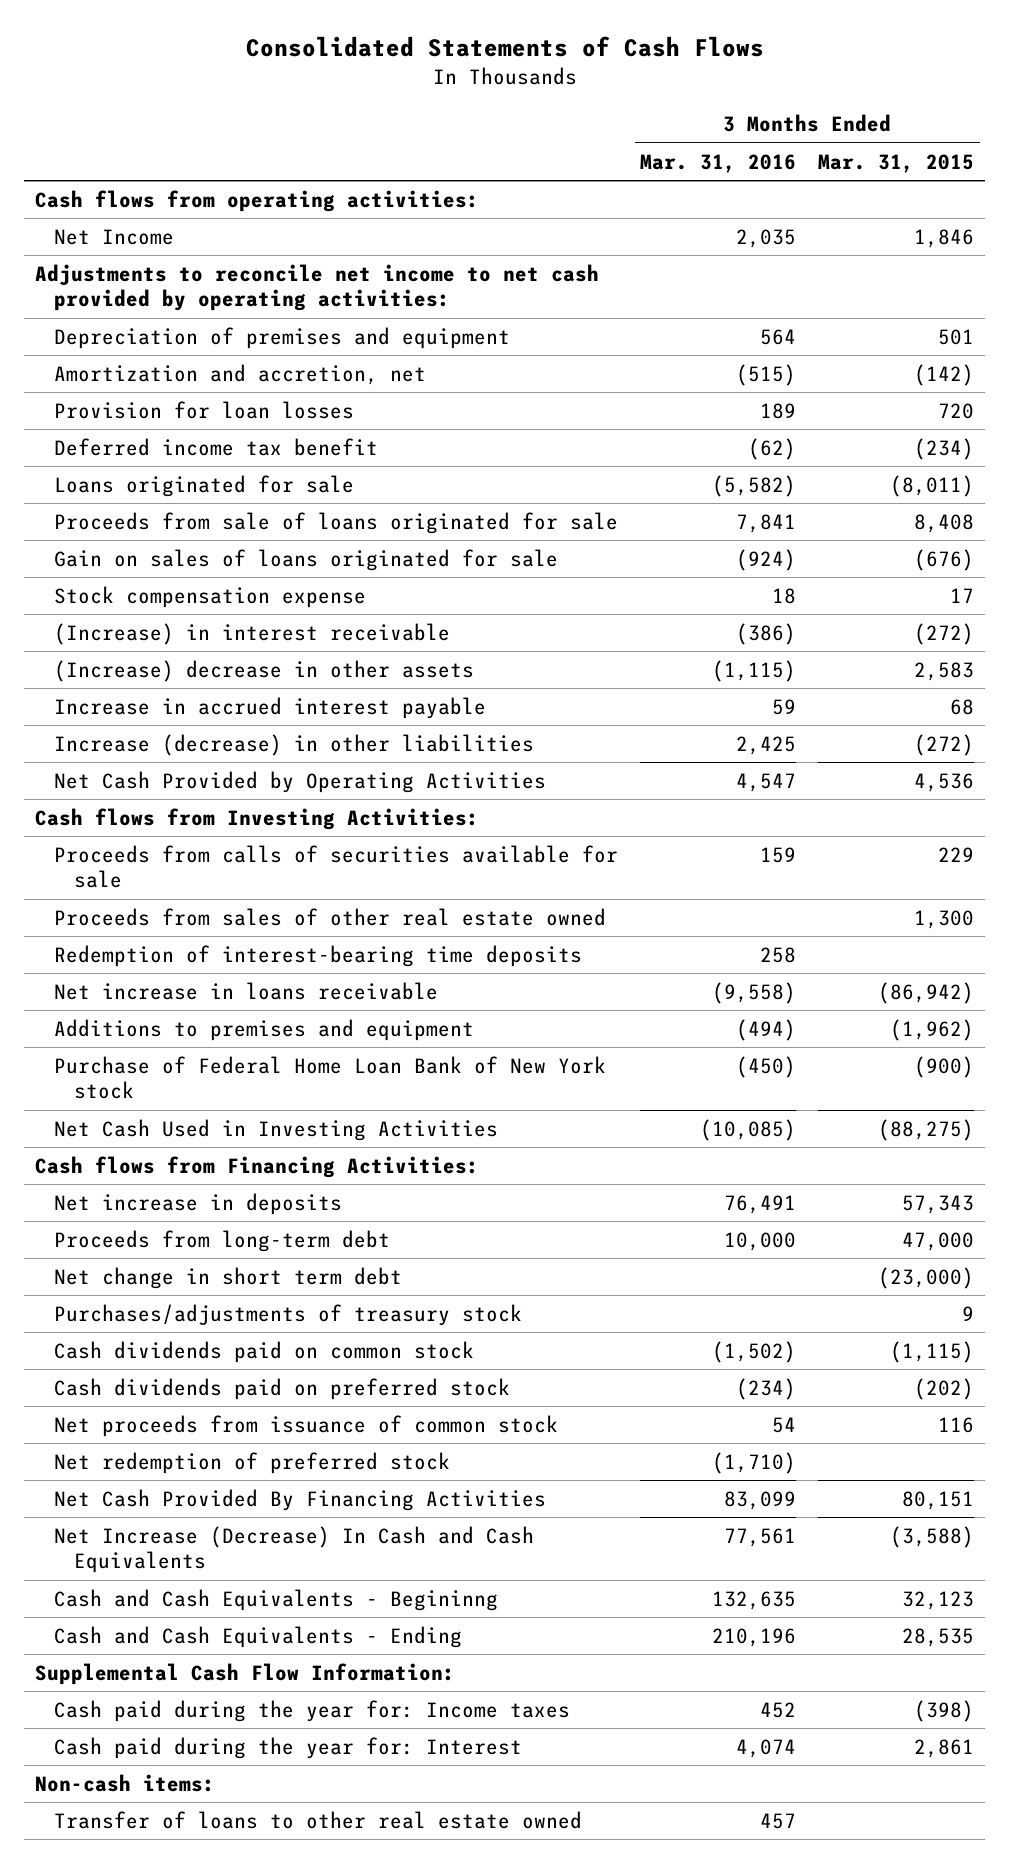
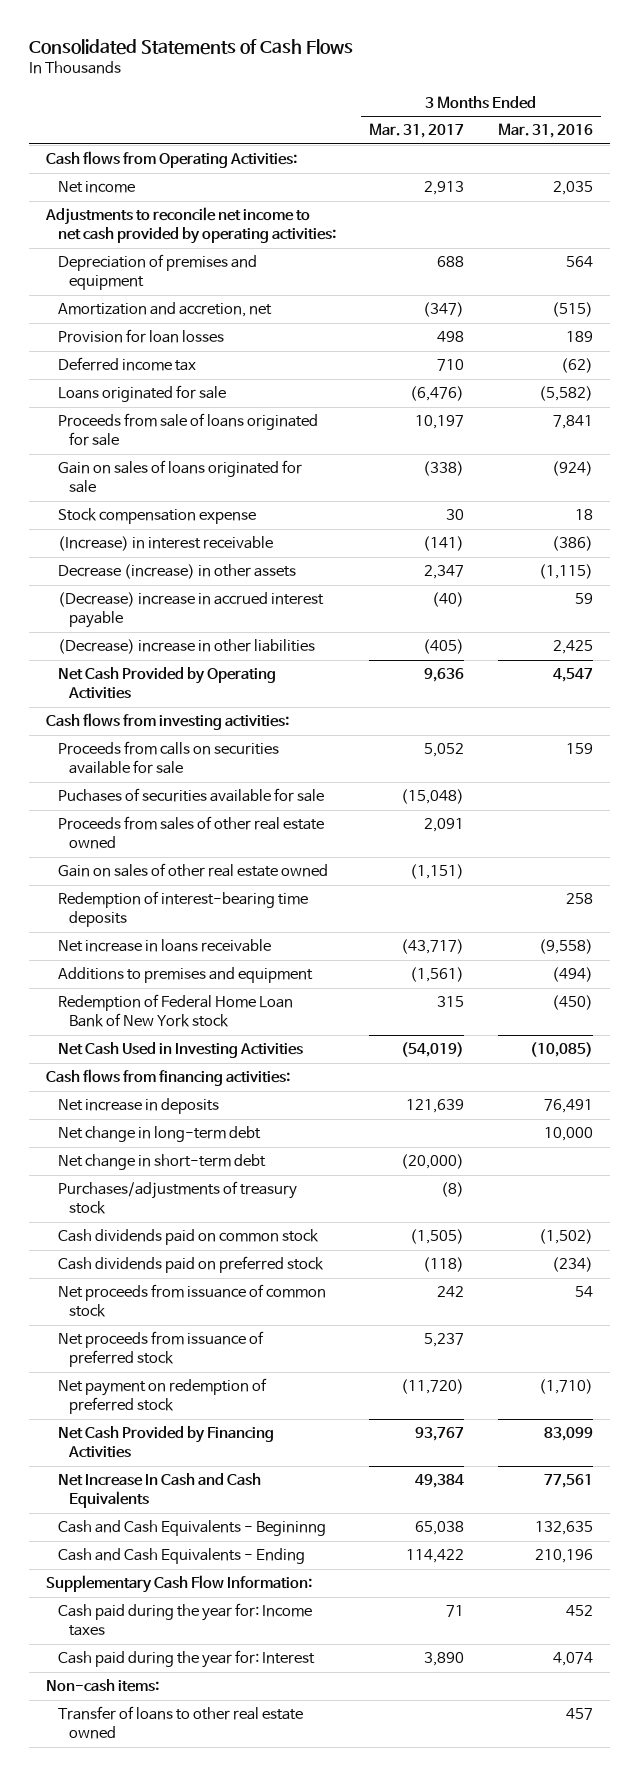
[818,153,975,173] Mar. 31, 2015 -> none
none -> [369,123,465,139] Mar. 31, 2017
[35,190,480,213] Cash flows from operating activities: -> [46,151,298,169] Cash flows from Operating Activities:
[54,229,175,246] Net Income -> [57,181,135,194] Net income
[54,438,379,457] Deferred income tax benefit -> [57,357,196,372] Deferred income tax
[54,660,475,683] (Increase) decrease in other assets -> [57,564,296,580] Decrease (increase) in other assets
[54,697,487,720] Increase in accrued interest payable -> [57,592,324,629] (Decrease) increase in accrued interest payable
[54,734,535,757] Increase (decrease) in other liabilities -> [57,639,315,655] (Decrease) increase in other liabilities
[35,808,480,831] Cash flows from Investing Activities: -> [46,713,290,731] Cash flows from investing activities:
[54,845,619,889] Proceeds from calls of securities available for sale -> [57,741,279,775] Proceeds from calls on securities available for sale
none -> [57,788,324,803] Puchases of securities available for sale
none -> [57,863,328,878] Gain on sales of other real estate owned
[54,1056,607,1100] Purchase of Federal Home Loan Bank of New York stock -> [57,994,293,1028] Redemption of Federal Home Loan Bank of New York stock
[35,1156,480,1179] Cash flows from Financing Activities: -> [46,1069,291,1087] Cash flows from financing activities:
[54,1230,391,1253] Proceeds from long-term debt -> none
none -> [57,1126,261,1143] Net change in long-term debt
[54,1267,403,1290] Net change in short term debt -> [57,1154,266,1171] Net change in short-term debt
none -> [57,1331,264,1368] Net proceeds from issuance of preferred stock
[54,1452,451,1475] Net redemption of preferred stock -> [57,1378,267,1415] Net payment on redemption of preferred stock
[54,1489,547,1512] Net Cash Provided By Financing Activities -> [57,1426,274,1459] Net Cash Provided by Financing Activities
[54,1526,535,1574] Net Increase (Decrease) In Cash and Cash Equivalents -> [57,1473,261,1509] Net Increase In Cash and Cash Equivalents
[35,1663,456,1686] Supplemental Cash Flow Information: -> [46,1575,313,1594] Supplementary Cash Flow Information:

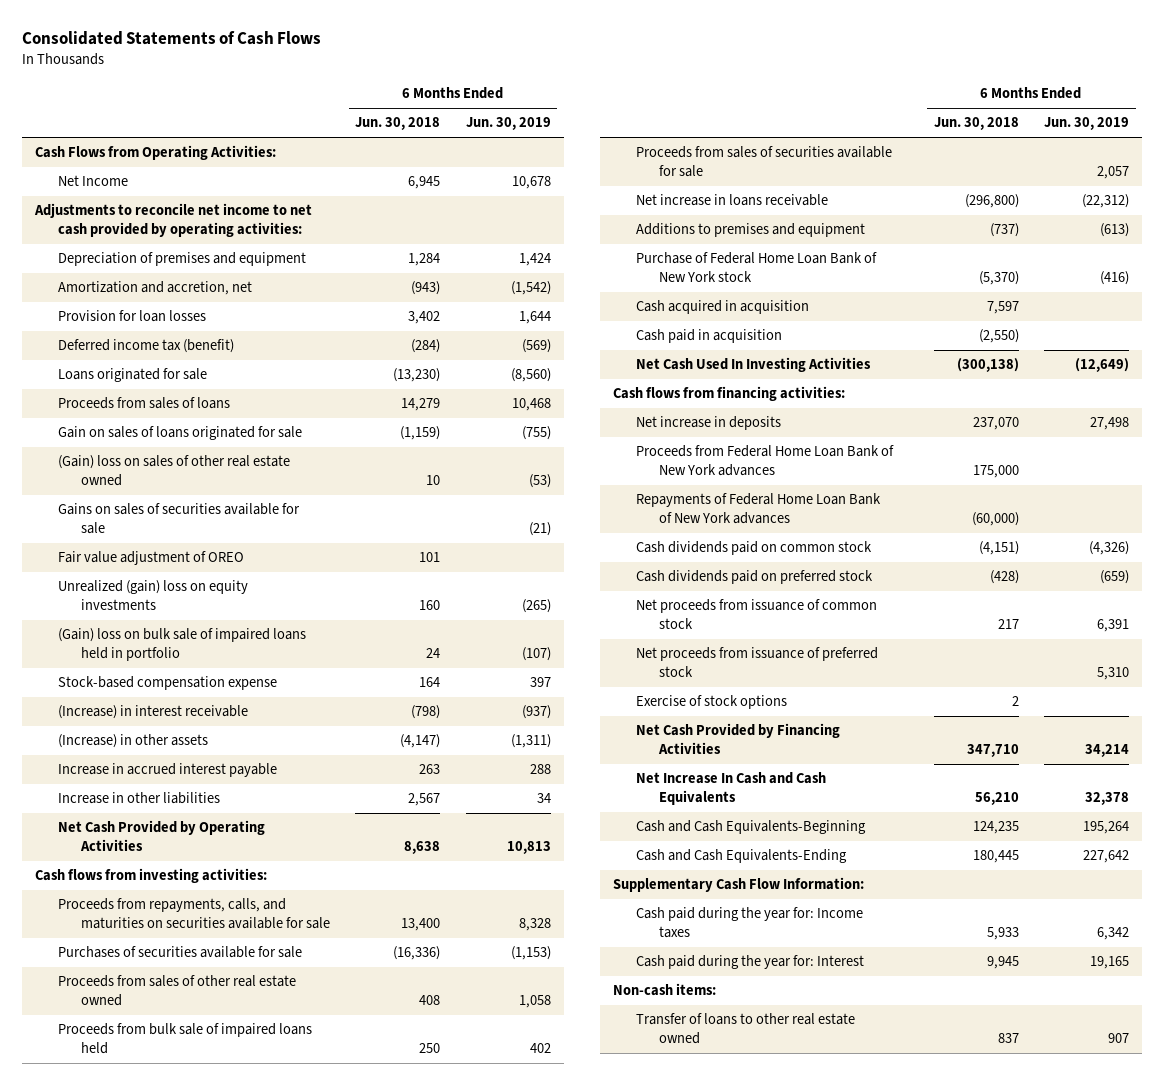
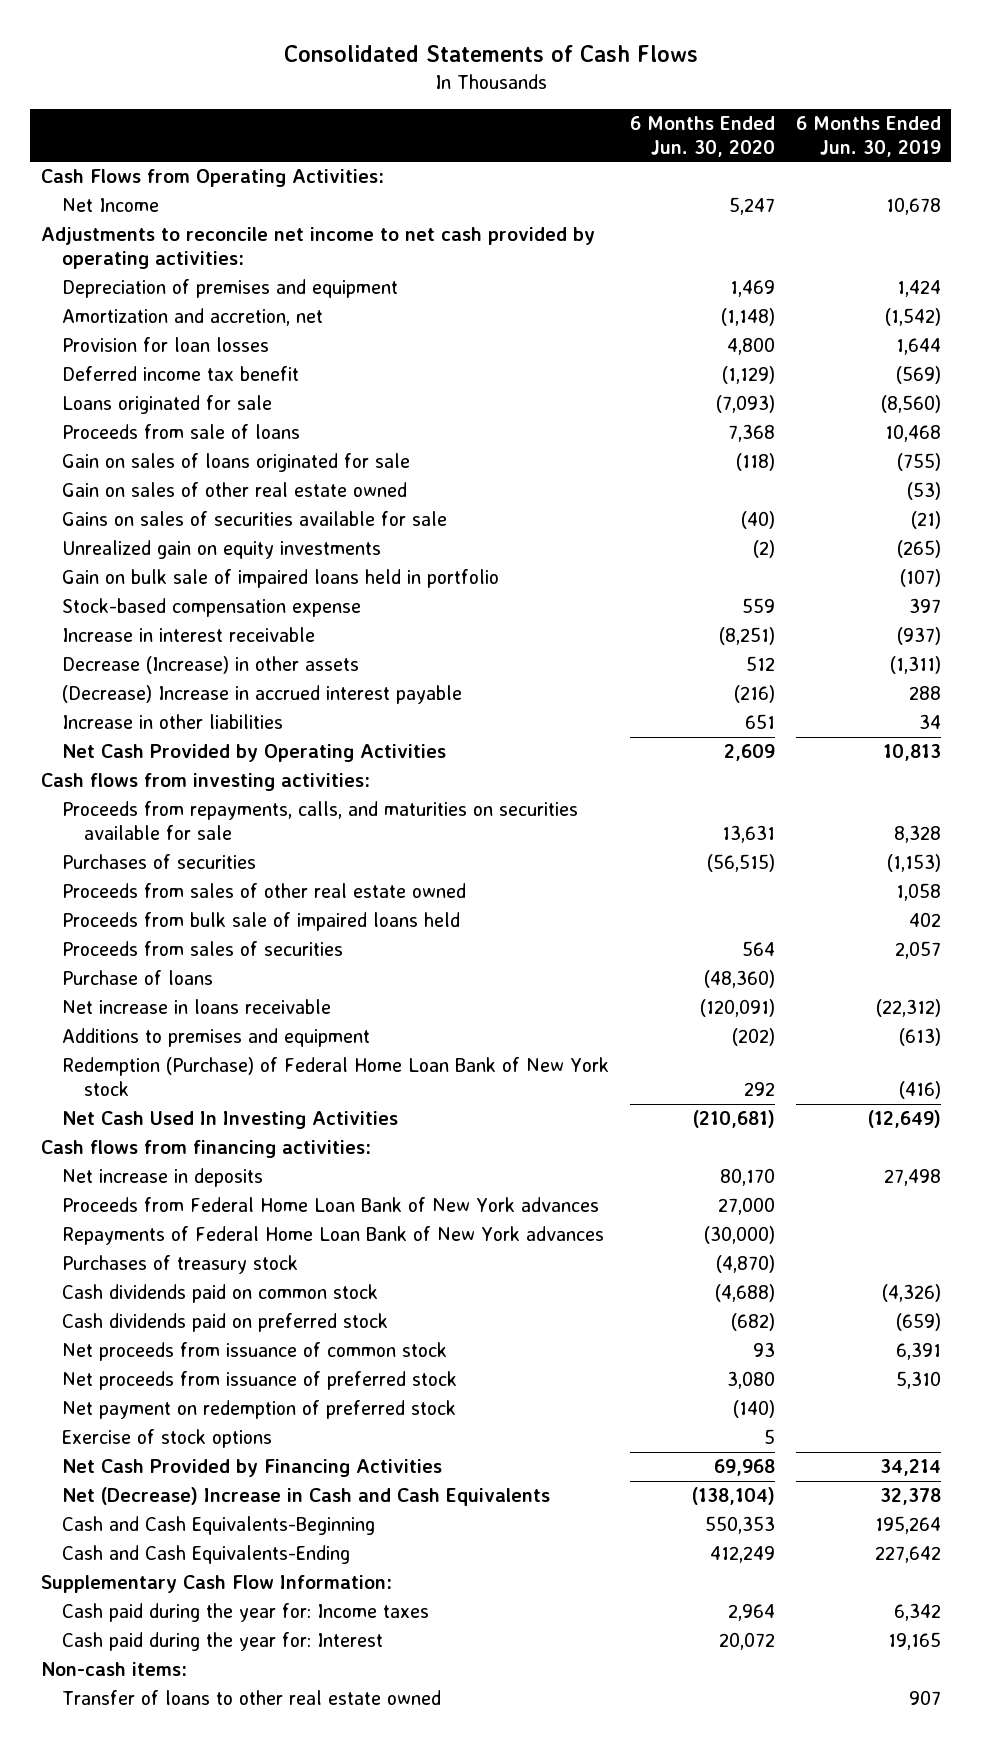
[355,117,441,131] Jun. 30, 2018 -> none
none -> [630,116,776,157] 6 Months Ended Jun. 30, 2020
[57,339,234,354] Deferred income tax (benefit) -> [62,366,300,382] Deferred income tax benefit
[57,397,230,410] Proceeds from sales of loans -> [62,424,301,440] Proceeds from sale of loans
[57,455,290,486] (Gain) loss on sales of other real estate owned -> [62,482,408,498] Gain on sales of other real estate owned
[57,551,244,566] Fair value adjustment of OREO -> none
[57,580,248,610] Unrealized (gain) loss on equity investments -> [62,540,382,560] Unrealized gain on equity investments
[57,628,306,661] (Gain) loss on bulk sale of impaired loans held in portfolio -> [62,569,500,589] Gain on bulk sale of impaired loans held in portfolio
[57,705,248,720] (Increase) in interest receivable -> [62,627,316,643] Increase in interest receivable
[57,734,208,749] (Increase) in other assets -> [62,656,360,675] Decrease (Increase) in other assets
[57,763,277,778] Increase in accrued interest payable -> [62,685,463,705] (Decrease) Increase in accrued interest payable
[57,946,302,959] Purchases of securities available for sale -> [62,854,257,870] Purchases of securities
[636,146,893,177] Proceeds from sales of securities available for sale -> [62,941,344,957] Proceeds from sales of securities
none -> [62,970,214,986] Purchase of loans
[636,300,810,315] Cash acquired in acquisition -> none
[636,329,783,344] Cash paid in acquisition -> none
[636,252,878,282] Purchase of Federal Home Loan Bank of New York stock -> [62,1057,610,1096] Redemption (Purchase) of Federal Home Loan Bank of New York stock
none -> [62,1255,299,1275] Purchases of treasury stock
none -> [62,1400,457,1420] Net payment on redemption of preferred stock
[636,772,827,805] Net Increase In Cash and Cash Equivalents -> [62,1487,551,1507] Net (Decrease) Increase in Cash and Cash Equivalents

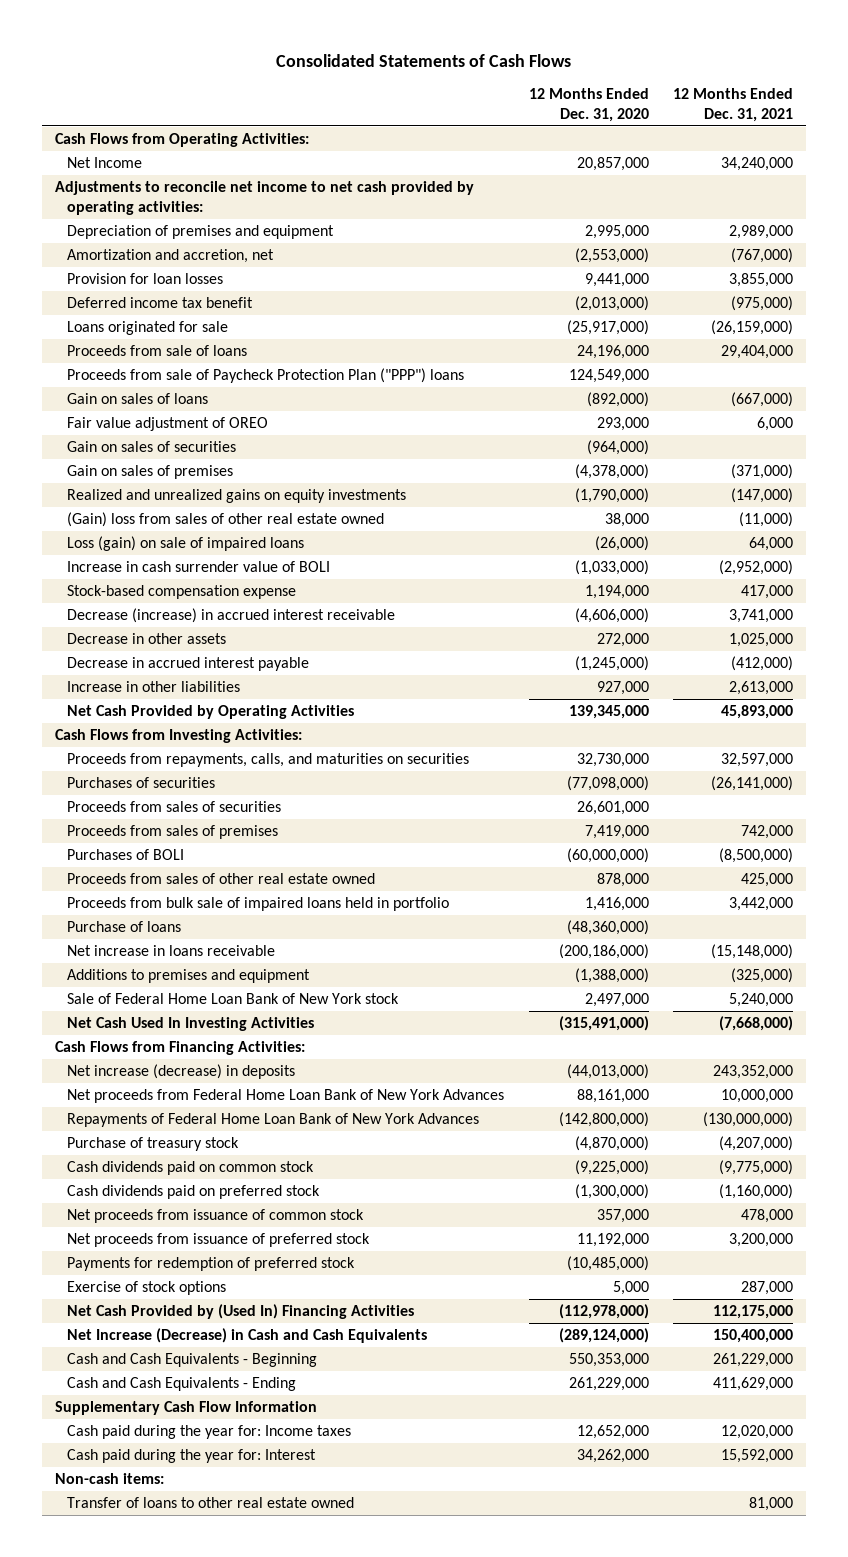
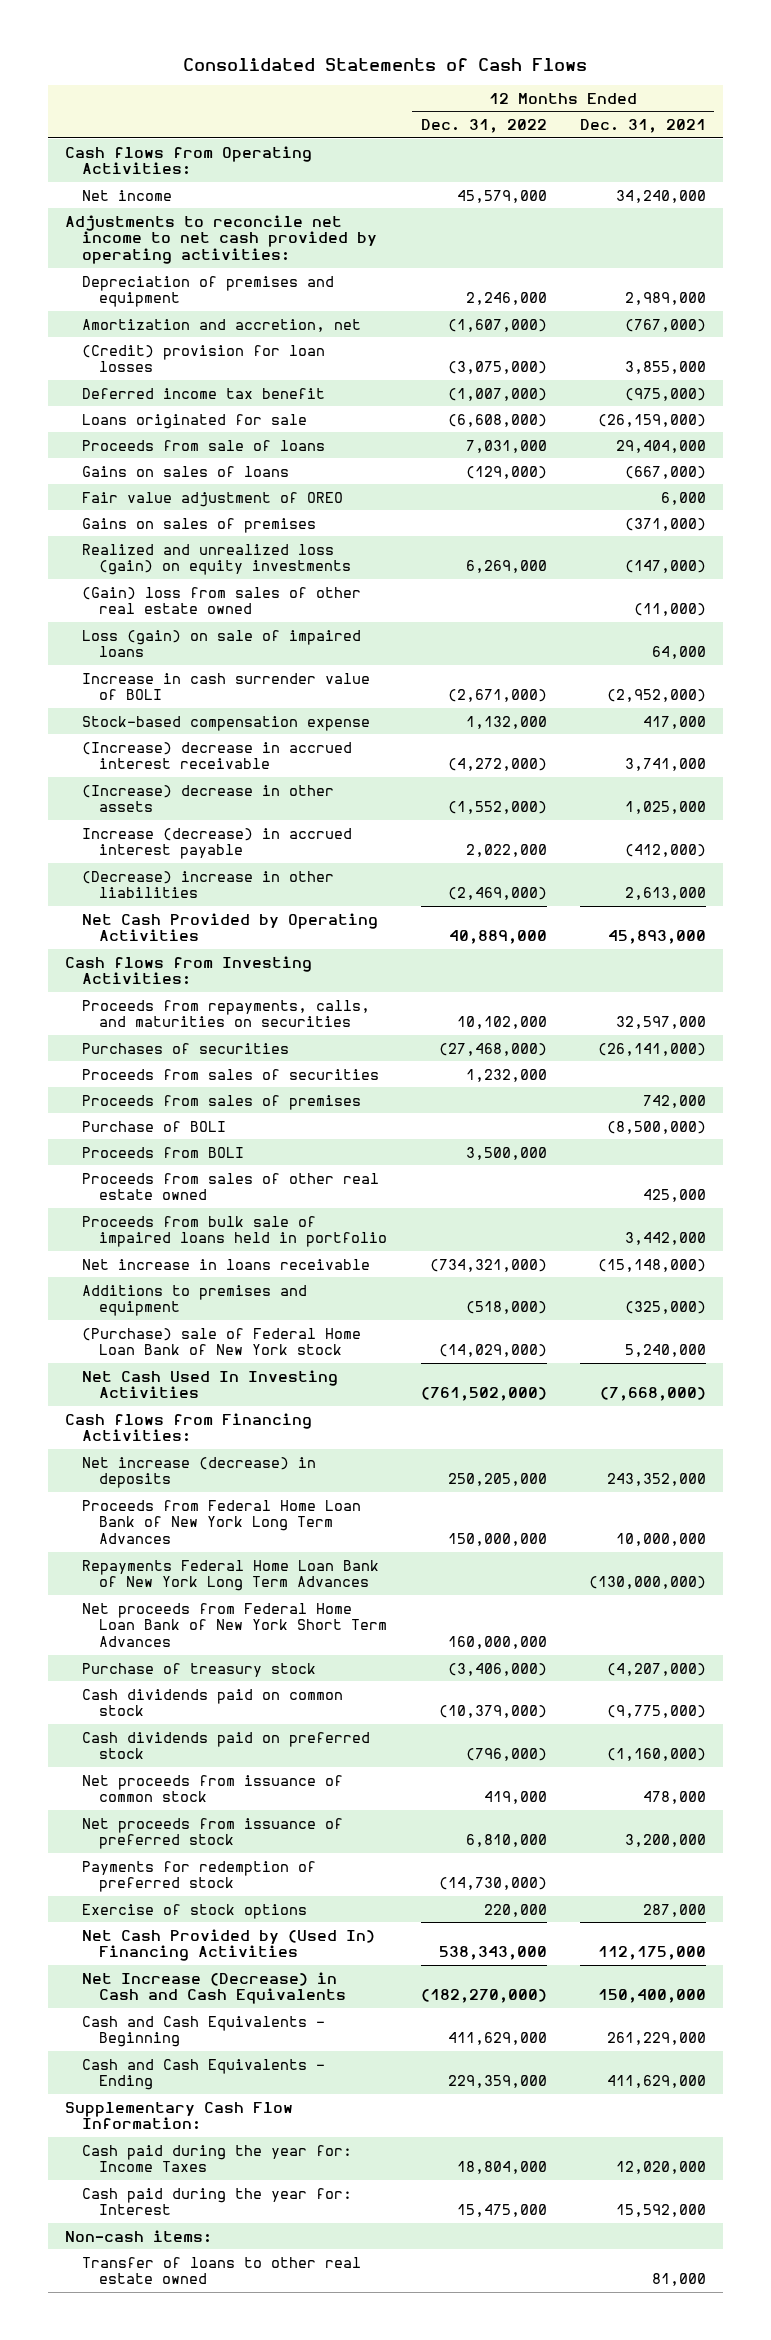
[528,88,649,122] 12 Months Ended Dec. 31, 2020 -> none
none -> [420,118,547,133] Dec. 31, 2022
[54,133,309,148] Cash Flows from Operating Activities: -> [64,145,312,176] Cash flows from Operating Activities:
[67,157,143,169] Net Income -> [81,189,172,201] Net income
[67,273,224,285] Provision for loan losses -> [81,344,325,373] (Credit) provision for loan losses
[67,368,465,384] Proceeds from sale of Paycheck Protection Plan ("PPP") loans -> none
[67,393,209,405] Gain on sales of loans -> [81,465,289,477] Gains on sales of loans
[67,441,237,453] Gain on sales of securities -> none
[67,465,234,480] Gain on sales of premises -> [81,517,316,533] Gains on sales of premises
[67,489,407,504] Realized and unrealized gains on equity investments -> [81,543,351,576] Realized and unrealized loss (gain) on equity investments
[67,608,396,624] Decrease (increase) in accrued interest receivable -> [81,741,352,770] (Increase) decrease in accrued interest receivable
[67,633,227,645] Decrease in other assets -> [81,784,334,813] (Increase) decrease in other assets
[67,657,310,672] Decrease in accrued interest payable -> [81,827,352,860] Increase (decrease) in accrued interest payable
[67,681,241,693] Increase in other liabilities -> [81,870,334,899] (Decrease) increase in other liabilities
[54,729,302,744] Cash Flows from Investing Activities: -> [64,955,312,986] Cash flows from Investing Activities:
[67,849,185,861] Purchases of BOLI -> [81,1120,226,1132] Purchase of BOLI
none -> [81,1146,244,1158] Proceeds from BOLI
[67,921,182,933] Purchase of loans -> none
[67,993,400,1005] Sale of Federal Home Loan Bank of New York stock -> [81,1327,361,1356] (Purchase) sale of Federal Home Loan Bank of New York stock
[54,1041,305,1056] Cash Flows from Financing Activities: -> [64,1412,312,1443] Cash flows from Financing Activities:
[67,1089,505,1104] Net proceeds from Federal Home Loan Bank of New York Advances -> [81,1499,361,1545] Proceeds from Federal Home Loan Bank of New York Long Term Advances
[67,1113,480,1128] Repayments of Federal Home Loan Bank of New York Advances -> [81,1559,379,1592] Repayments Federal Home Loan Bank of New York Long Term Advances
none -> [81,1602,387,1648] Net proceeds from Federal Home Loan Bank of New York Short Term Advances
[54,1401,317,1416] Supplementary Cash Flow Information -> [64,2101,293,2131] Supplementary Cash Flow Information:
[67,1425,352,1440] Cash paid during the year for: Income taxes -> [81,2144,352,2173] Cash paid during the year for: Income Taxes

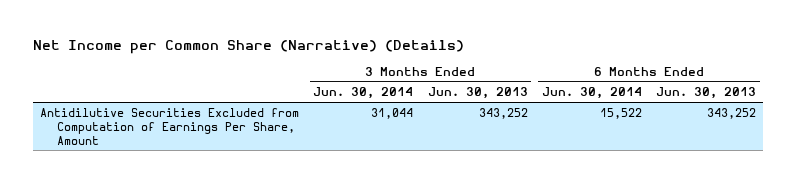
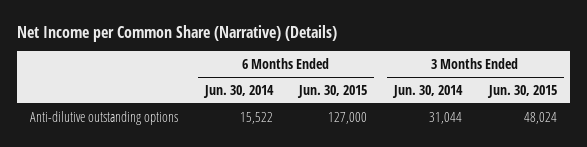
[427,87,528,100] Jun. 30, 2013 -> none
[656,87,757,100] Jun. 30, 2013 -> none
none -> [297,84,368,98] Jun. 30, 2015
none -> [486,84,557,98] Jun. 30, 2015
[39,108,299,145] Antidilutive Securities Excluded from Computation of Earnings Per Share, Amount -> [30,110,179,125] Anti-dilutive outstanding options

